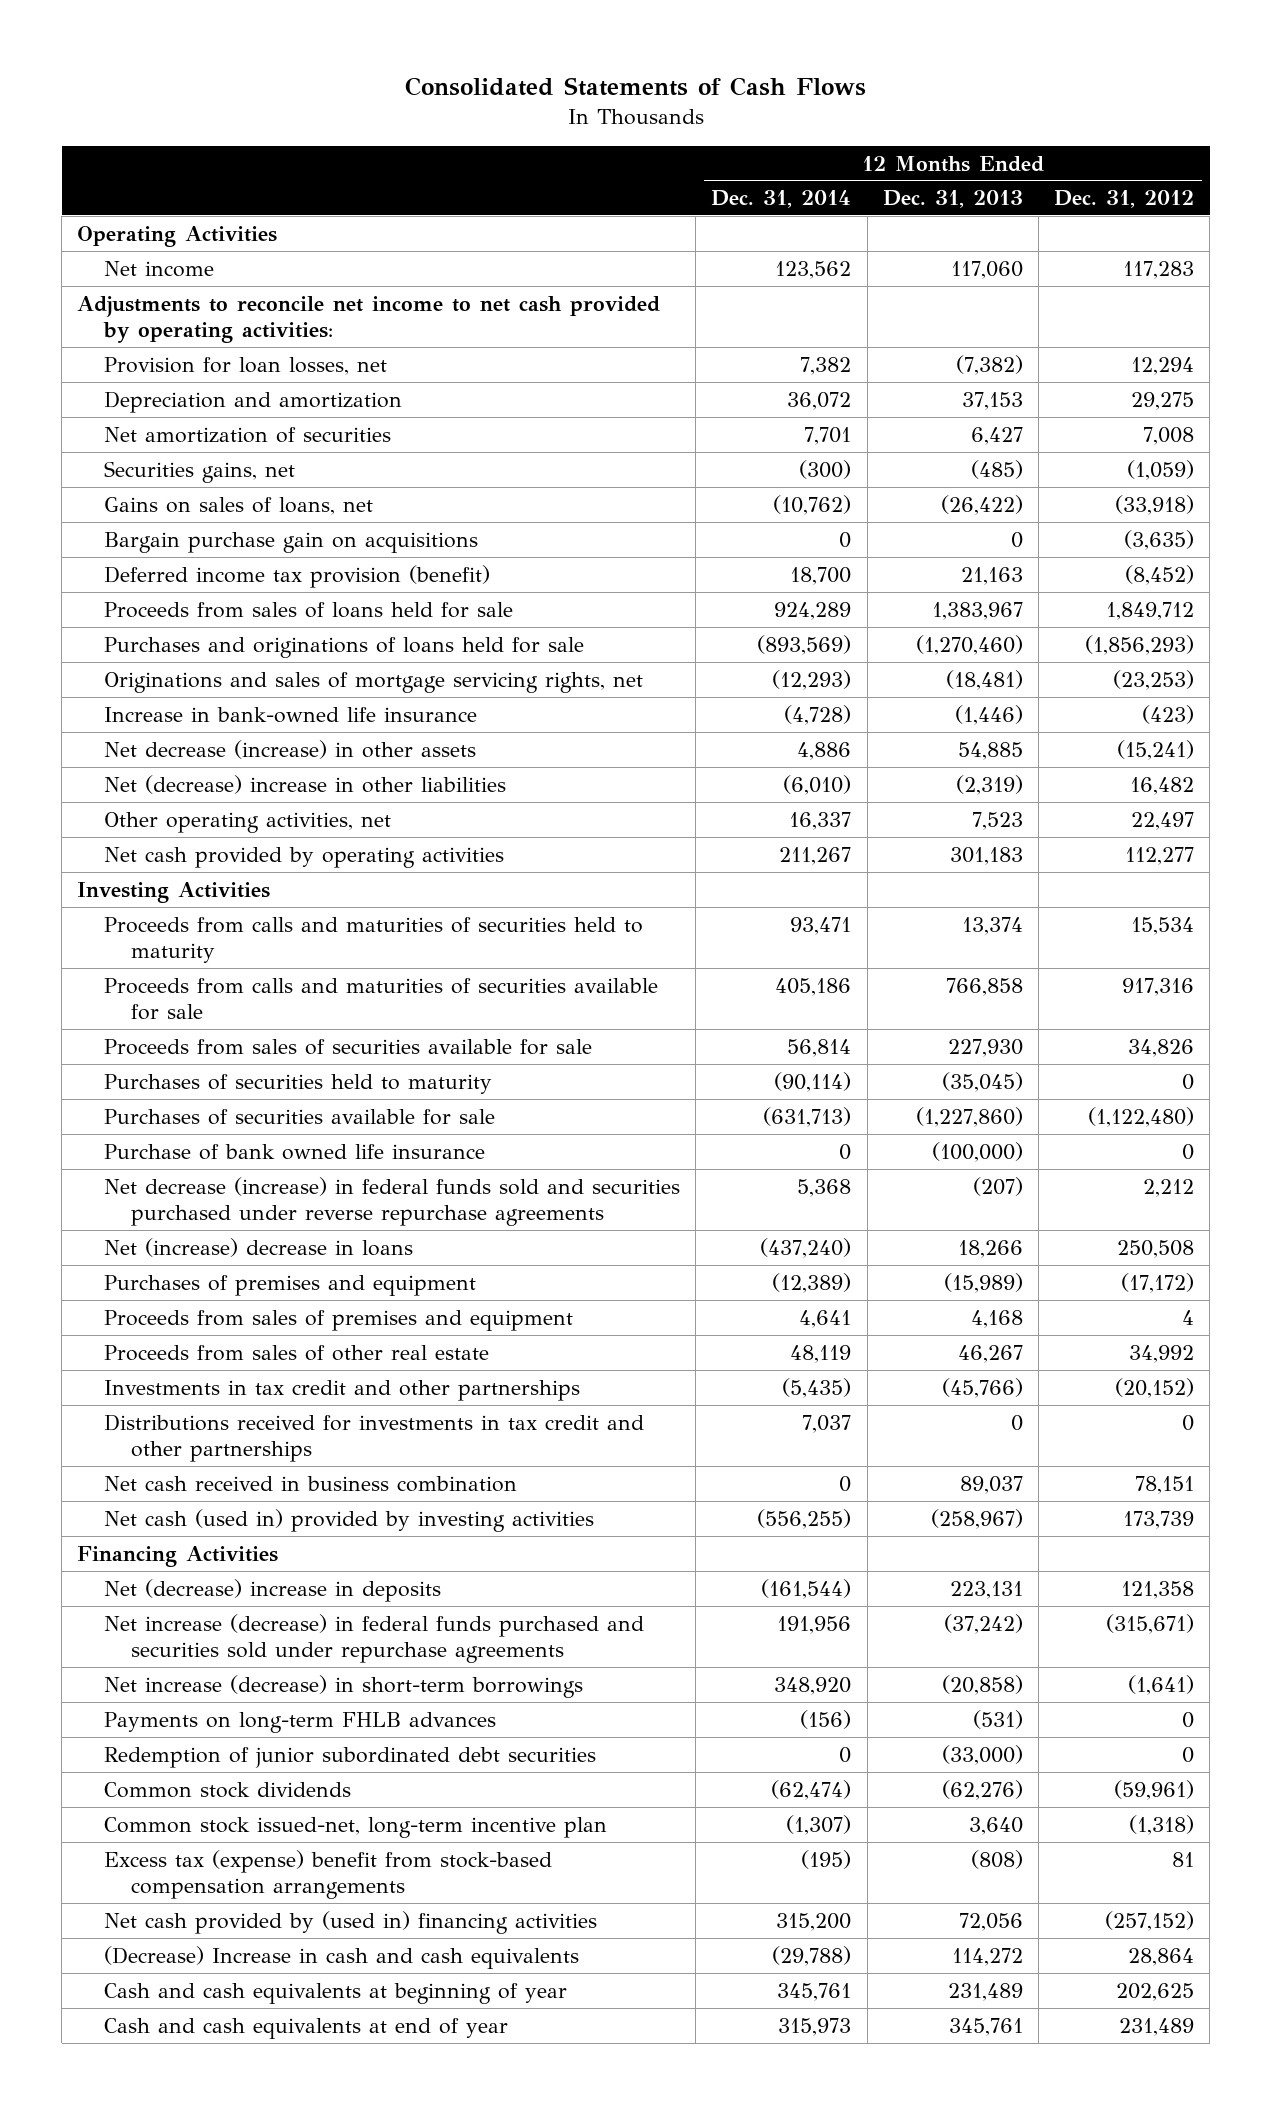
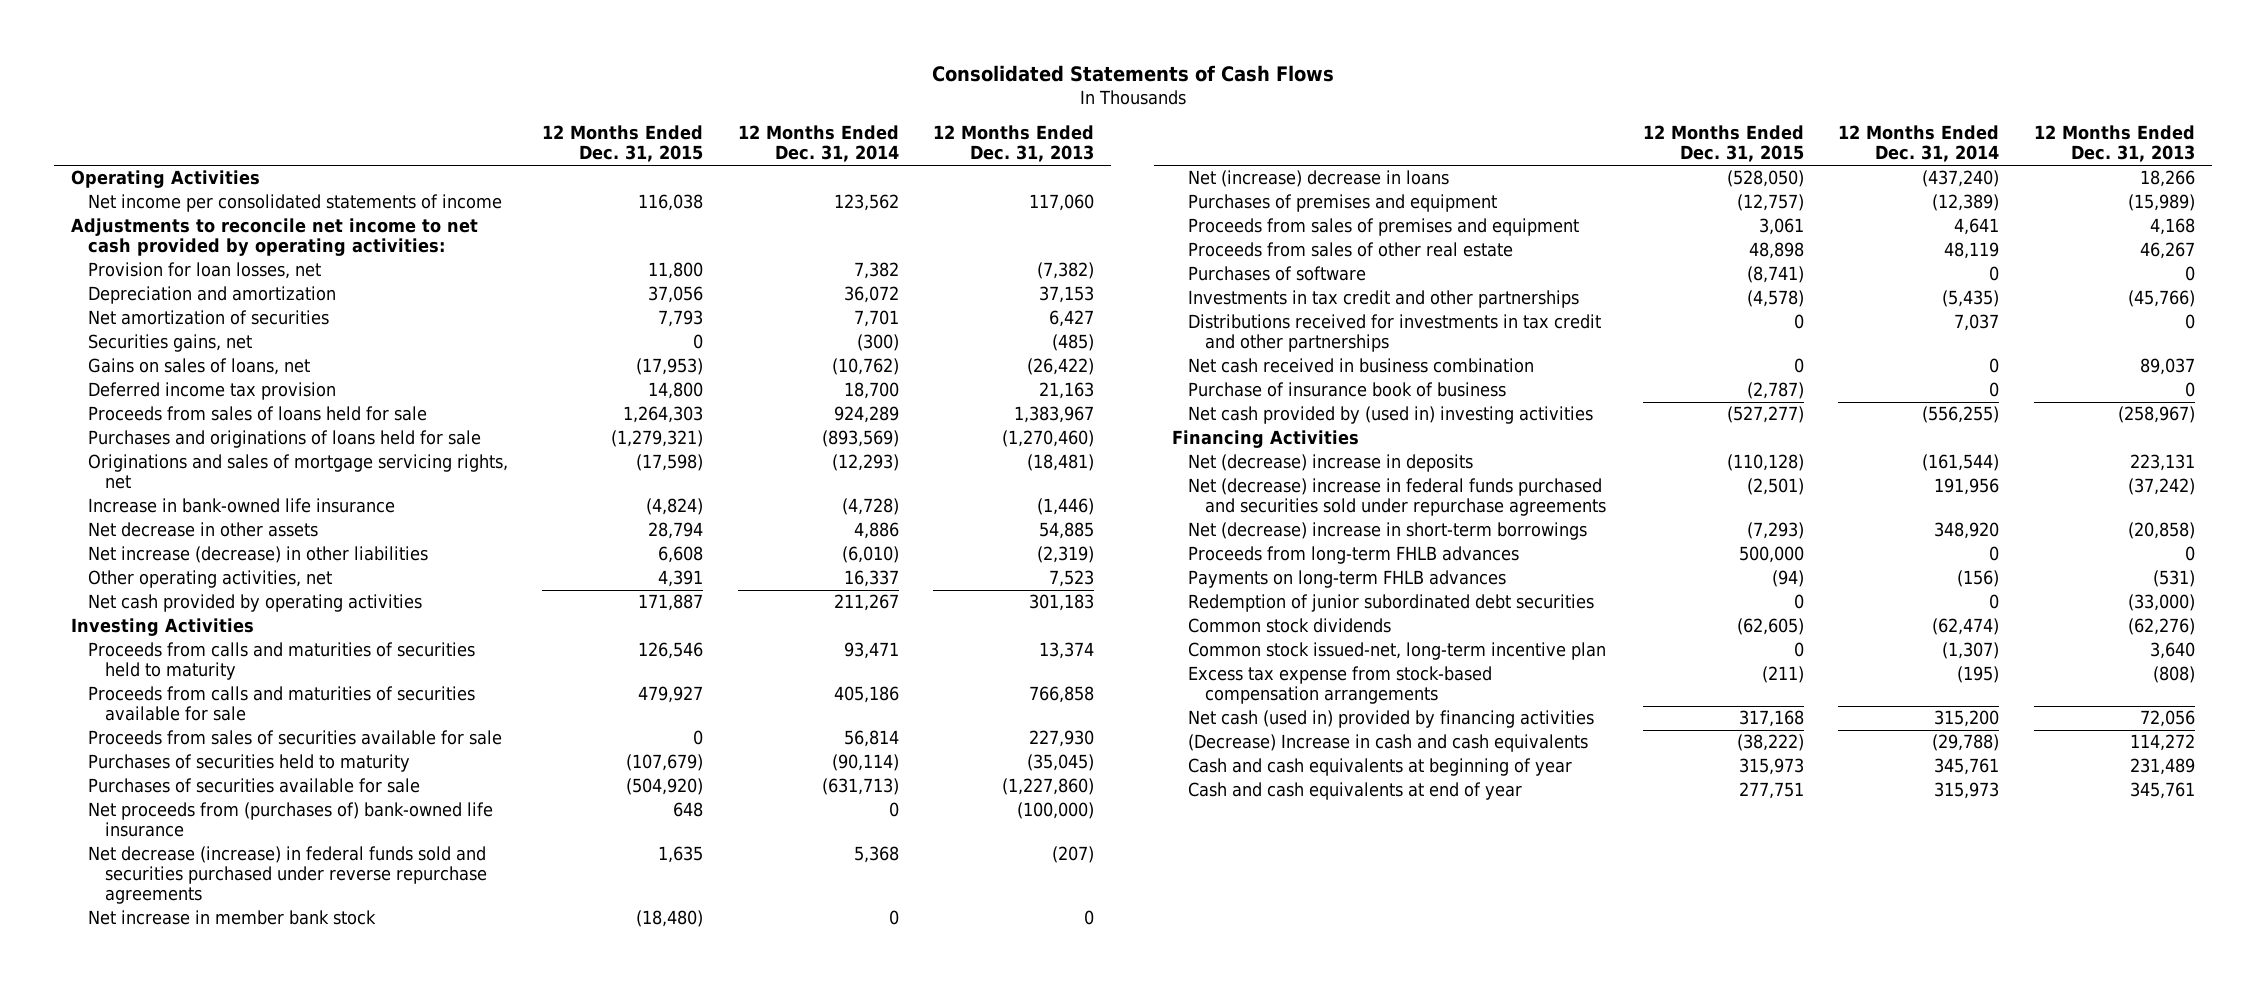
[1053,190,1194,209] Dec. 31, 2012 -> none
none -> [542,125,704,163] 12 Months Ended Dec. 31, 2015
[104,260,215,277] Net income -> [87,194,502,213] Net income per consolidated statements of income
[104,531,479,553] Bargain purchase gain on acquisitions -> none
[104,564,491,588] Deferred income tax provision (benefit) -> [87,382,336,401] Deferred income tax provision
[104,739,477,759] Net decrease (increase) in other assets -> [87,522,318,538] Net decrease in other assets
[104,774,507,794] Net (decrease) increase in other liabilities -> [87,546,428,564] Net increase (decrease) in other liabilities
[104,1143,486,1160] Purchase of bank owned life insurance -> [87,802,493,838] Net proceeds from (purchases of) bank-owned life insurance
none -> [87,910,376,926] Net increase in member bank stock
none -> [1188,266,1367,282] Purchases of software
none -> [1188,382,1507,398] Purchase of insurance book of business
[104,1508,595,1532] Net cash (used in) provided by investing activities -> [1188,406,1594,425] Net cash provided by (used in) investing activities
[104,1613,645,1664] Net increase (decrease) in federal funds purchased and securities sold under repurchase agreements -> [1188,478,1607,517] Net (decrease) increase in federal funds purchased and securities sold under repurchase agreements
[104,1674,584,1698] Net increase (decrease) in short-term borrowings -> [1188,522,1588,541] Net (decrease) increase in short-term borrowings
none -> [1188,546,1520,565] Proceeds from long-term FHLB advances
[104,1849,553,1900] Excess tax (expense) benefit from stock-based compensation arrangements -> [1188,666,1493,705] Excess tax expense from stock-based compensation arrangements
[104,1910,598,1934] Net cash provided by (used in) financing activities -> [1188,710,1595,729] Net cash (used in) provided by financing activities

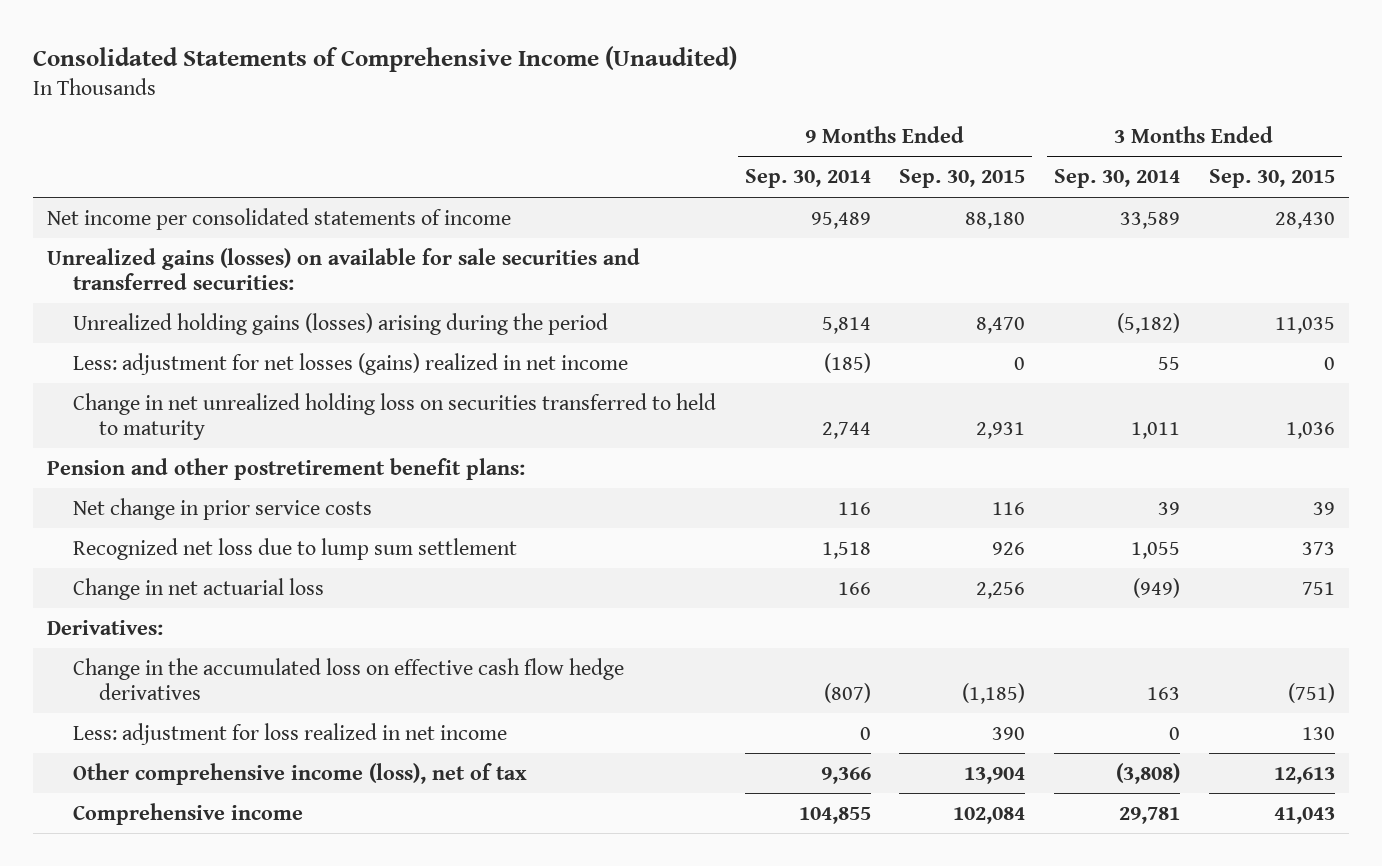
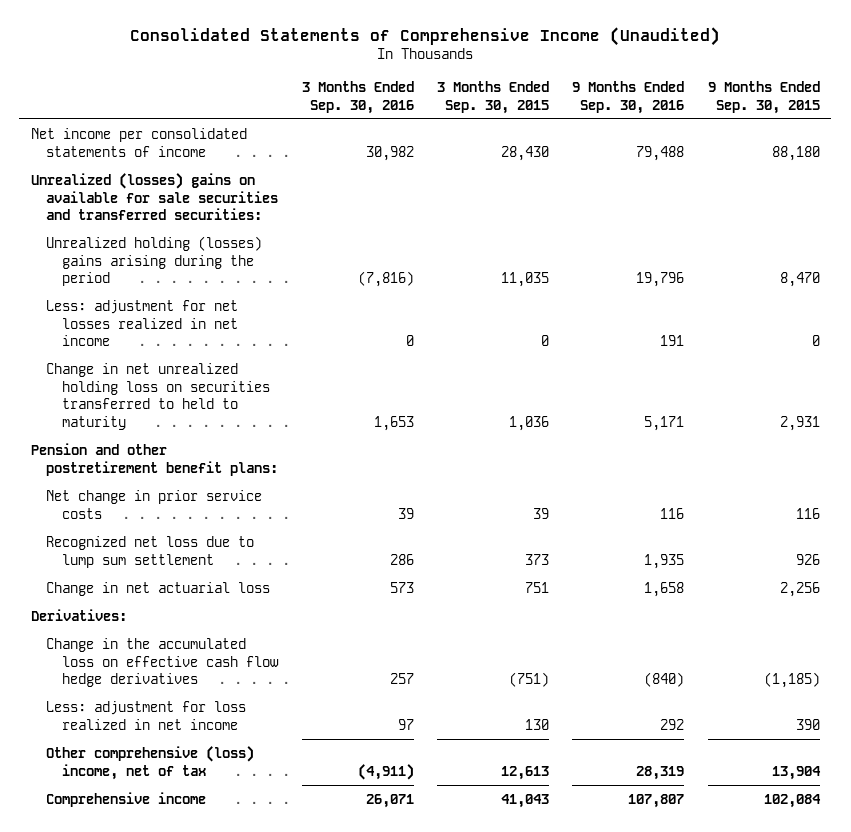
[744,169,871,189] Sep. 30, 2014 -> none
[1053,169,1180,189] Sep. 30, 2014 -> none
none -> [301,81,414,114] 3 Months Ended Sep. 30, 2016
none -> [572,81,685,114] 9 Months Ended Sep. 30, 2016
[47,247,641,290] Unrealized gains (losses) on available for sale securities and transferred securities: -> [31,172,279,221] Unrealized (losses) gains on available for sale securities and transferred securities:
[73,312,609,335] Unrealized holding gains (losses) arising during the period -> [46,235,263,287] Unrealized holding (losses) gains arising during the period
[73,352,629,375] Less: adjustment for net losses (gains) realized in net income -> [46,299,239,347] Less: adjustment for net losses realized in net income
[73,762,528,785] Other comprehensive income (loss), net of tax -> [46,745,255,780] Other comprehensive (loss) income, net of tax

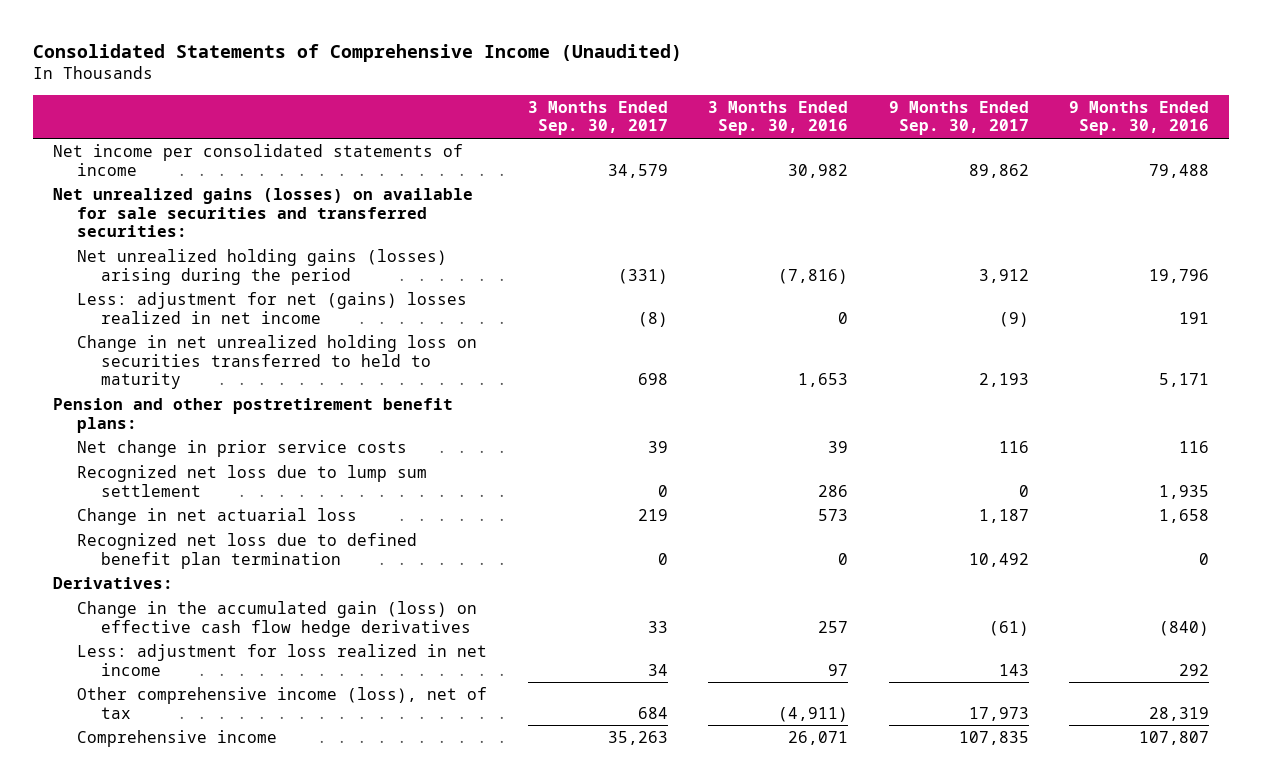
[437,81,550,114] 3 Months Ended Sep. 30, 2015 -> none
[707,81,820,114] 9 Months Ended Sep. 30, 2015 -> none
none -> [527,100,668,136] 3 Months Ended Sep. 30, 2017
none -> [888,100,1029,136] 9 Months Ended Sep. 30, 2017
[31,172,279,221] Unrealized (losses) gains on available for sale securities and transferred securities: -> [53,188,474,237] Net unrealized gains (losses) on available for sale securities and transferred securities:
[46,235,263,287] Unrealized holding (losses) gains arising during the period -> [77,249,448,285] Net unrealized holding gains (losses) arising during the period
[46,299,239,347] Less: adjustment for net losses realized in net income -> [77,292,468,324] Less: adjustment for net (gains) losses realized in net income
none -> [77,533,418,569] Recognized net loss due to defined benefit plan termination
[46,637,279,688] Change in the accumulated loss on effective cash flow hedge derivatives -> [77,601,478,637] Change in the accumulated gain (loss) on effective cash flow hedge derivatives
[46,745,255,780] Other comprehensive (loss) income, net of tax -> [77,687,488,719] Other comprehensive income (loss), net of tax

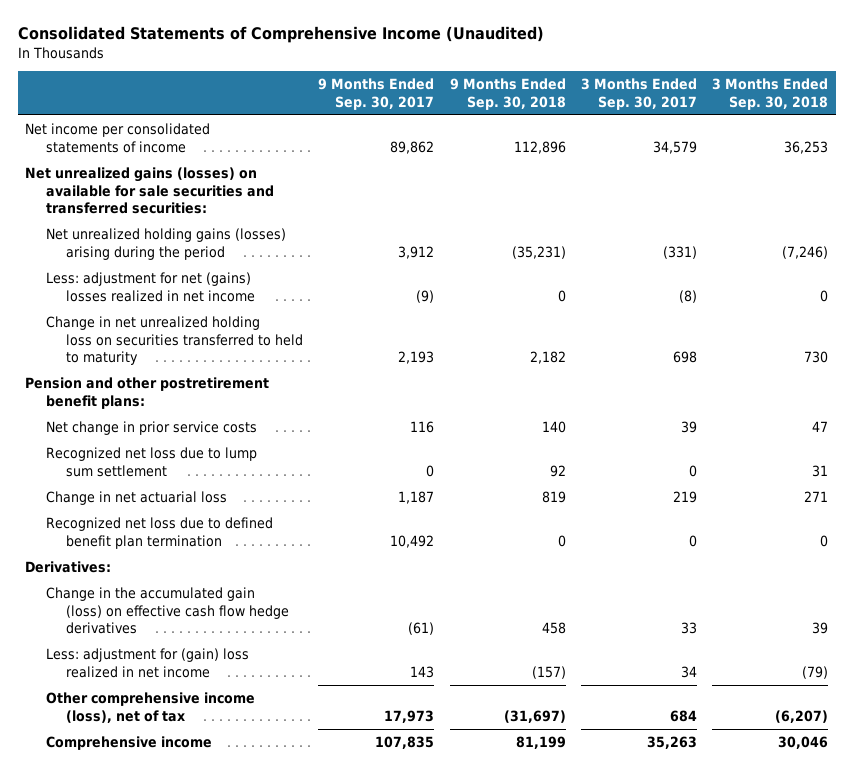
[708,100,849,136] 3 Months Ended Sep. 30, 2016 -> none
[1069,100,1210,136] 9 Months Ended Sep. 30, 2016 -> none
none -> [449,78,566,110] 9 Months Ended Sep. 30, 2018
none -> [712,78,829,110] 3 Months Ended Sep. 30, 2018
[77,644,488,676] Less: adjustment for loss realized in net income -> [45,648,249,678] Less: adjustment for (gain) loss realized in net income

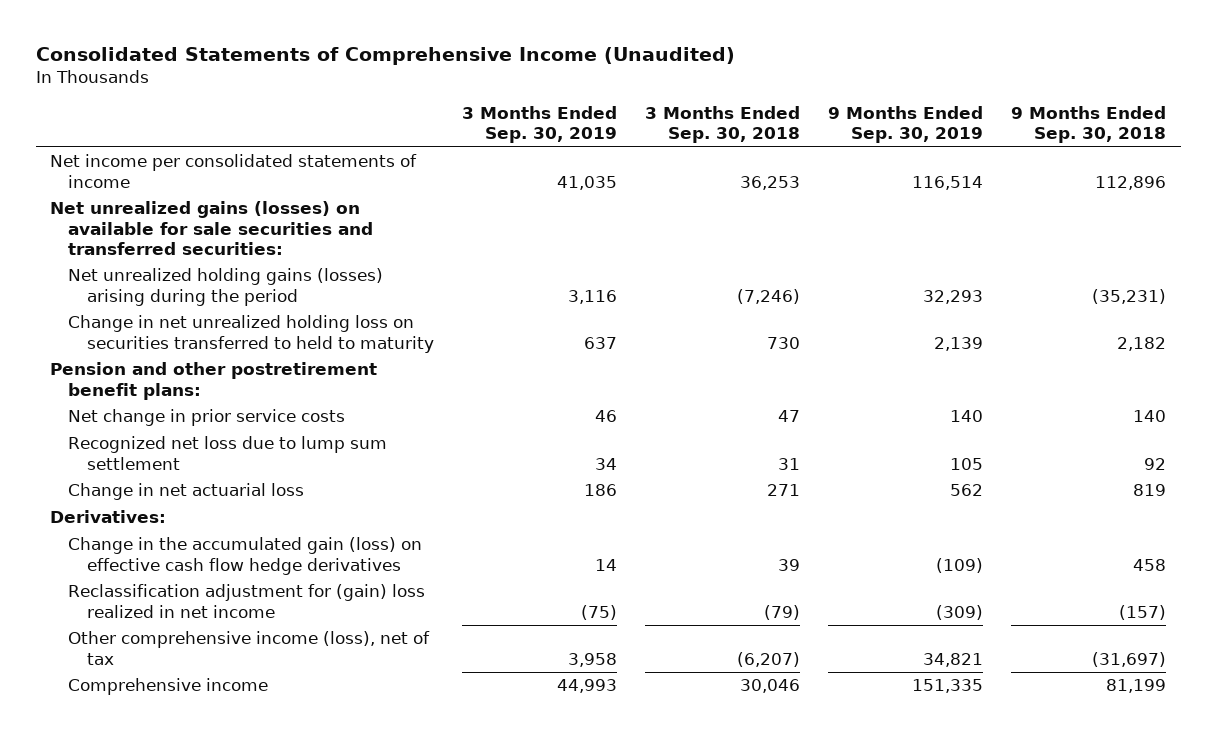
[318,78,435,110] 9 Months Ended Sep. 30, 2017 -> none
[581,78,698,110] 3 Months Ended Sep. 30, 2017 -> none
none -> [461,106,617,144] 3 Months Ended Sep. 30, 2019
none -> [828,106,984,144] 9 Months Ended Sep. 30, 2019
[45,272,256,302] Less: adjustment for net (gains) losses realized in net income -> none
[45,517,273,549] Recognized net loss due to defined benefit plan termination -> none
[45,648,249,678] Less: adjustment for (gain) loss realized in net income -> [68,584,426,618] Reclassification adjustment for (gain) loss realized in net income

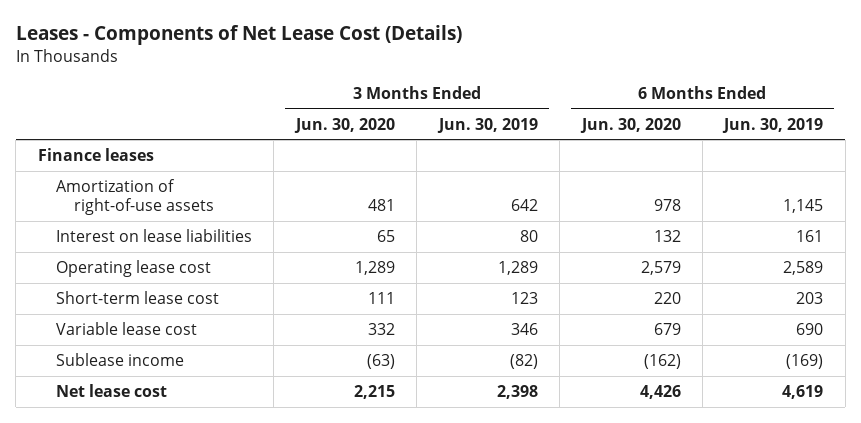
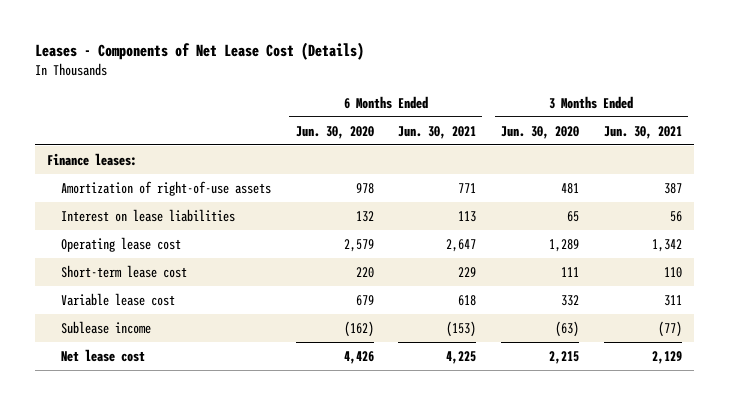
[436,117,538,133] Jun. 30, 2019 -> none
[722,117,824,133] Jun. 30, 2019 -> none
none -> [398,125,477,139] Jun. 30, 2021
none -> [603,125,682,139] Jun. 30, 2021
[37,147,154,161] Finance leases -> [47,152,138,166] Finance leases:

